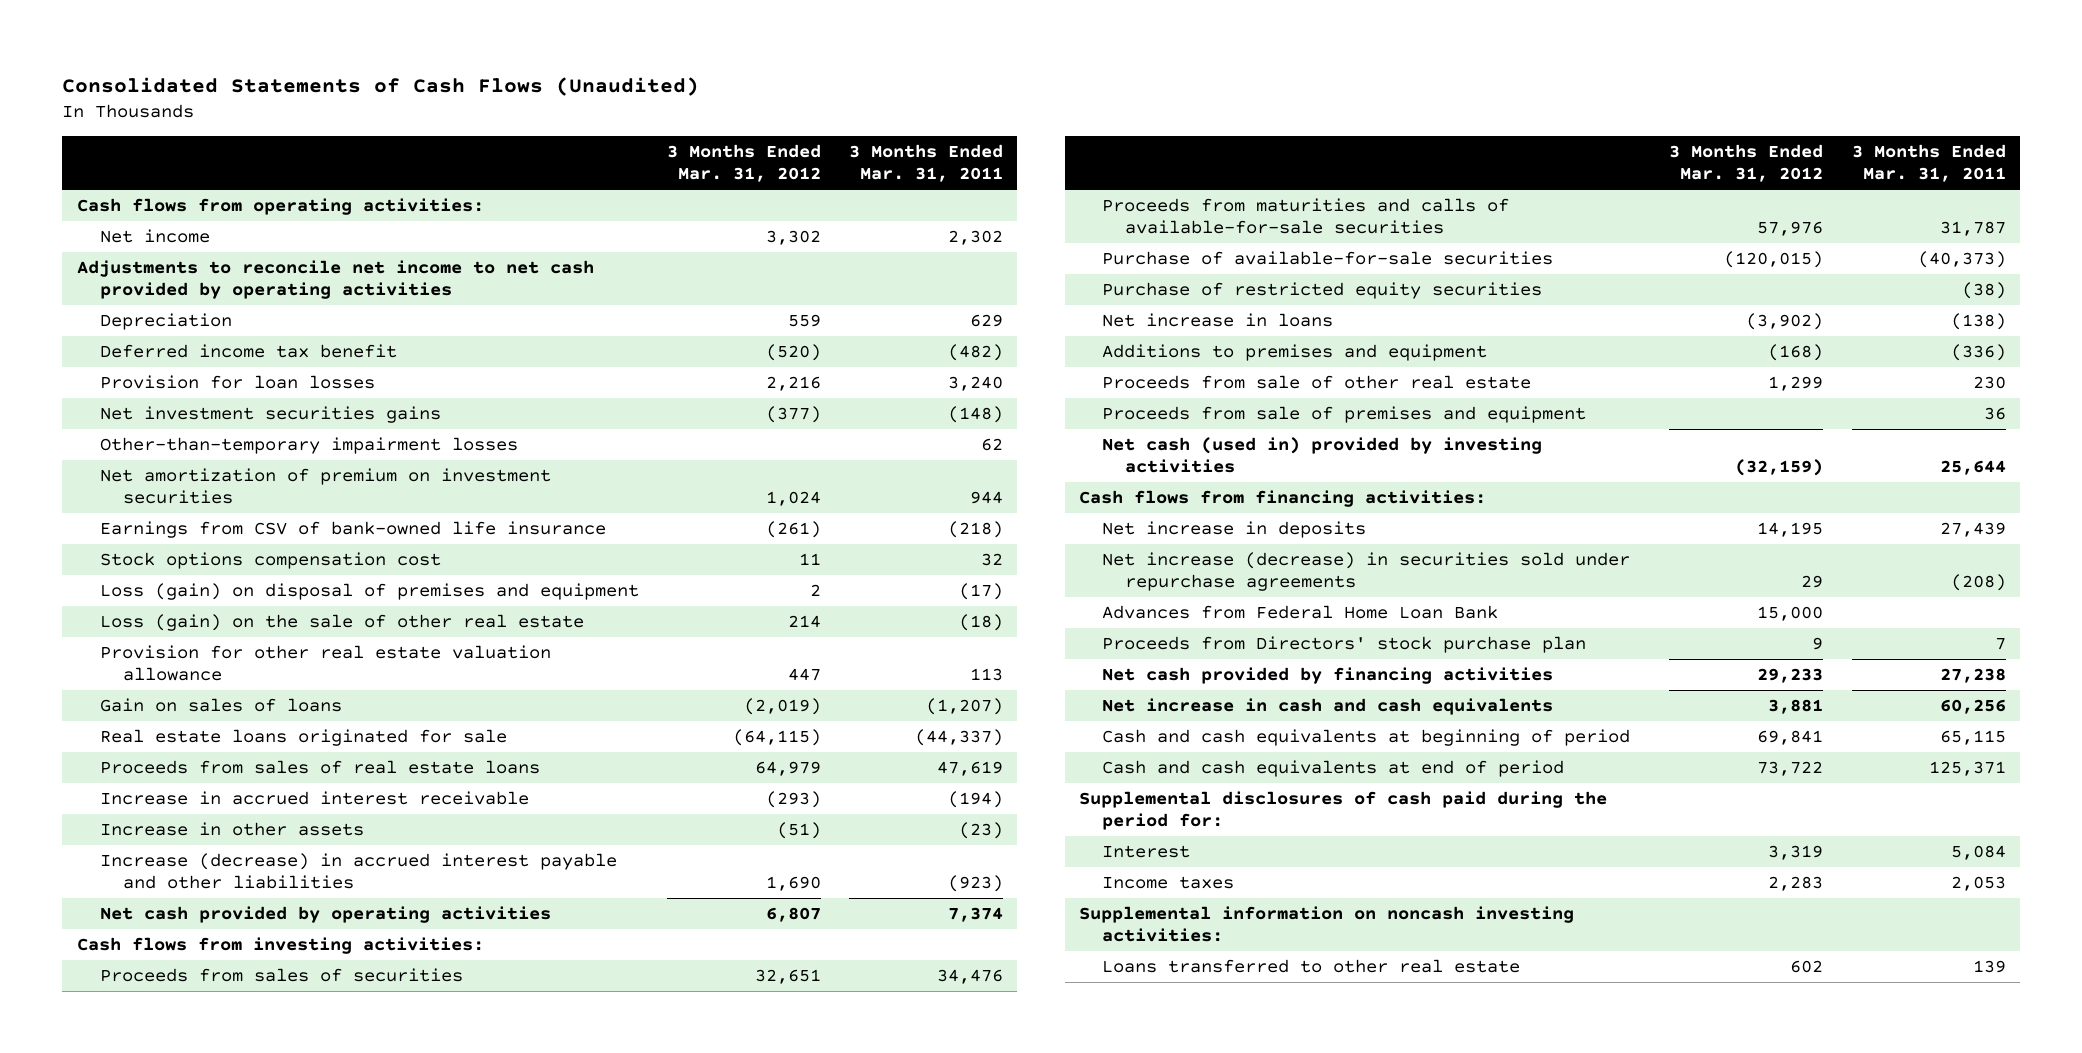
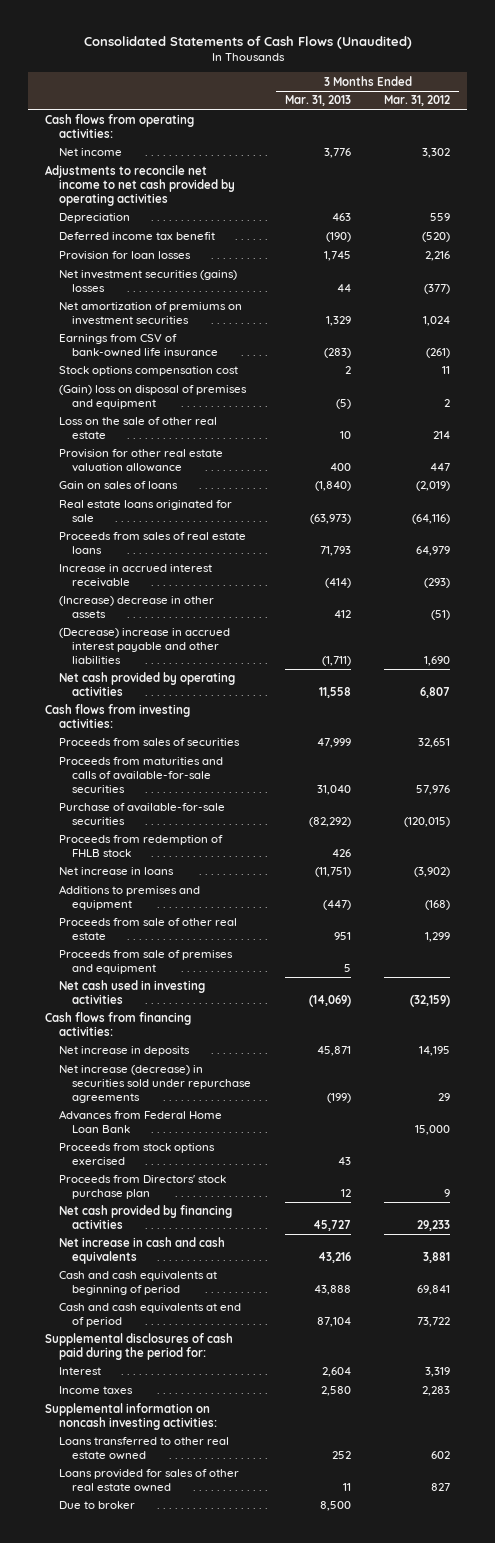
[849,144,1004,183] 3 Months Ended Mar. 31, 2011 -> none
none -> [284,95,351,107] Mar. 31, 2013
[99,437,518,455] Other-than-temporary impairment losses -> none
[99,406,441,424] Net investment securities gains -> [58,270,237,293] Net investment securities (gains) losses
[99,468,551,505] Net amortization of premium on investment securities -> [58,302,242,326] Net amortization of premiums on investment securities
[99,583,639,601] Loss (gain) on disposal of premises and equipment -> [58,385,247,410] (Gain) loss on disposal of premises and equipment
[99,614,584,632] Loss (gain) on the sale of other real estate -> [58,417,217,440] Loss on the sale of other real estate
[732,729,821,747] (64,115) -> [412,514,451,525] (64,116)
[99,822,364,837] Increase in other assets -> [58,596,214,619] (Increase) decrease in other assets
[99,853,617,890] Increase (decrease) in accrued interest payable and other liabilities -> [58,628,230,664] (Decrease) increase in accrued interest payable and other liabilities
[1101,282,1542,300] Purchase of restricted equity securities -> none
none -> [58,835,223,858] Proceeds from redemption of FHLB stock
[1101,437,1542,474] Net cash (used in) provided by investing activities -> [58,980,205,1005] Net cash used in investing activities
none -> [58,1143,215,1166] Proceeds from stock options exercised
[1101,959,1520,974] Loans transferred to other real estate -> [58,1437,229,1461] Loans transferred to other real estate owned
none -> [58,1469,239,1493] Loans provided for sales of other real estate owned
none -> [58,1501,135,1510] Due to broker

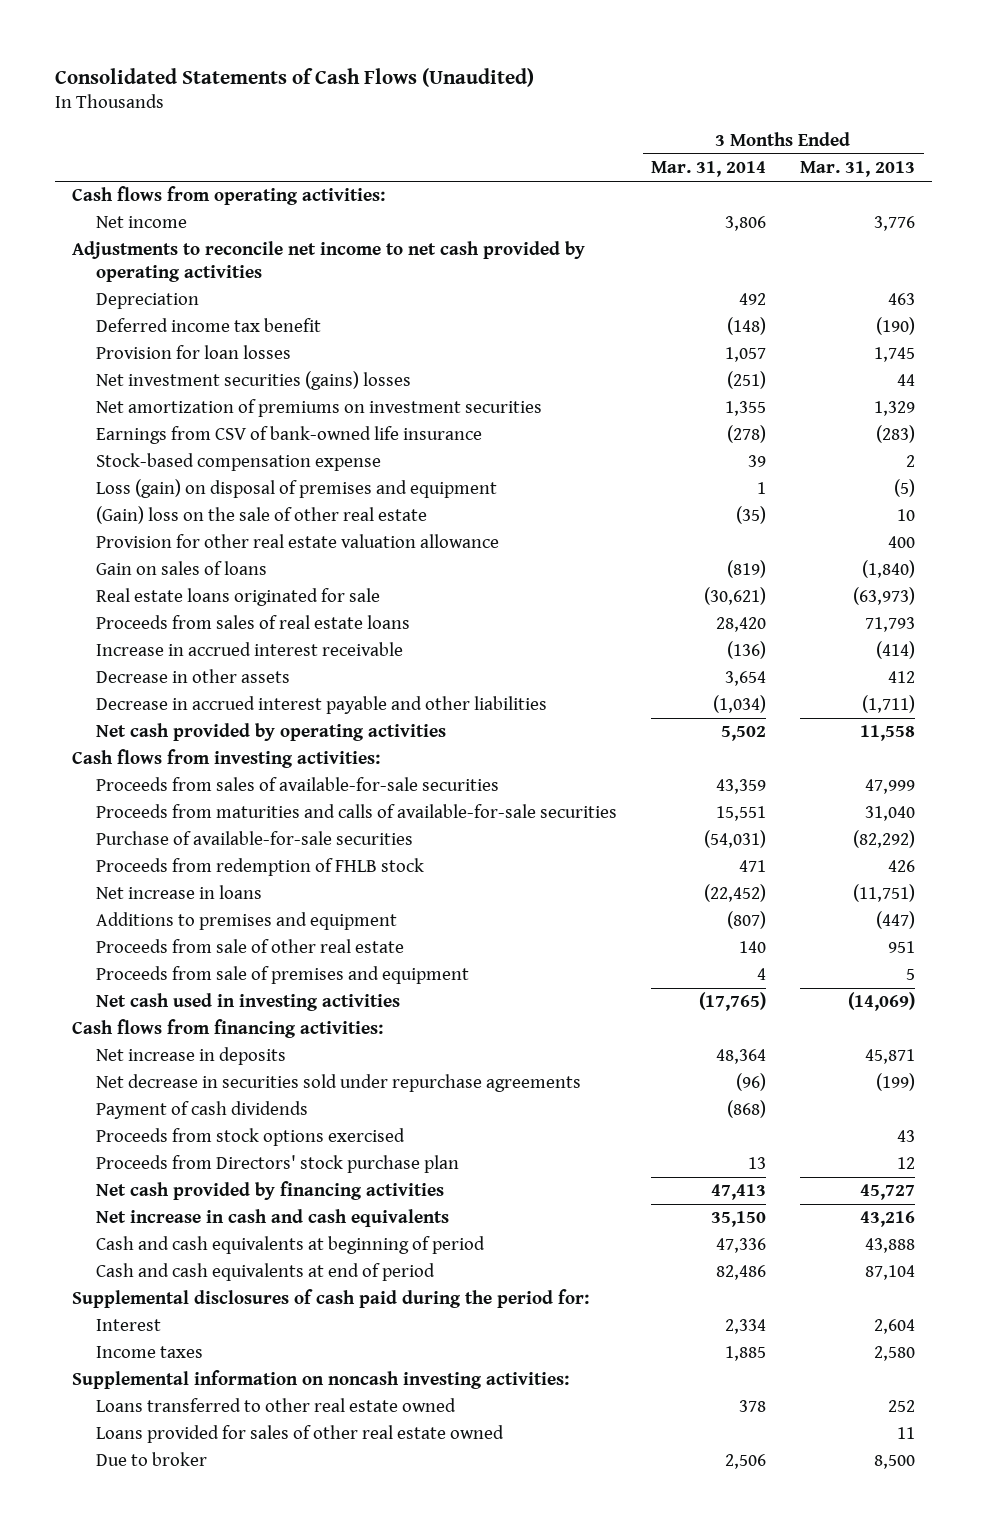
[384,95,451,107] Mar. 31, 2012 -> none
none -> [651,161,767,178] Mar. 31, 2014
[58,366,238,377] Stock options compensation cost -> [96,453,382,472] Stock-based compensation expense
[58,385,247,410] (Gain) loss on disposal of premises and equipment -> [96,479,498,499] Loss (gain) on disposal of premises and equipment
[58,417,217,440] Loss on the sale of other real estate -> [96,506,428,525] (Gain) loss on the sale of other real estate
[58,596,214,619] (Increase) decrease in other assets -> [96,669,291,684] Decrease in other assets
[58,628,230,664] (Decrease) increase in accrued interest payable and other liabilities -> [96,696,548,715] Decrease in accrued interest payable and other liabilities
[58,738,240,747] Proceeds from sales of securities -> [96,777,500,792] Proceeds from sales of available-for-sale securities
[58,1110,222,1134] Advances from Federal Home Loan Bank -> none
[58,1065,252,1103] Net increase (decrease) in securities sold under repurchase agreements -> [96,1074,582,1093] Net decrease in securities sold under repurchase agreements
none -> [96,1101,309,1120] Payment of cash dividends

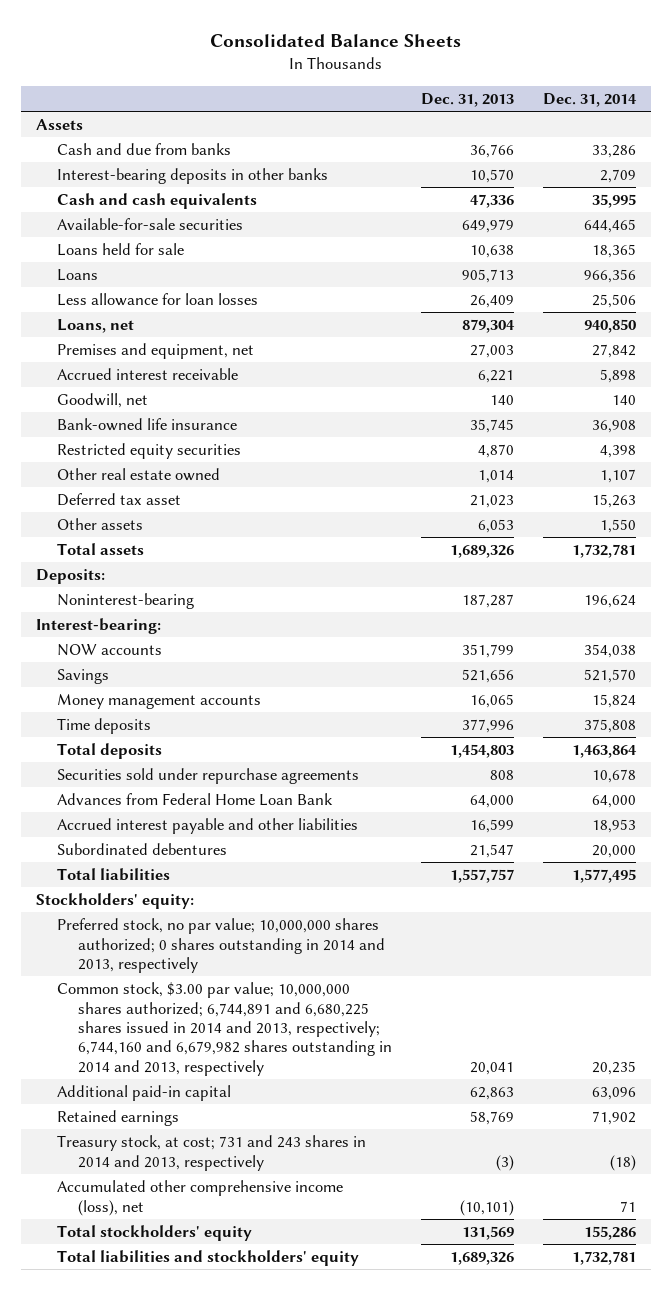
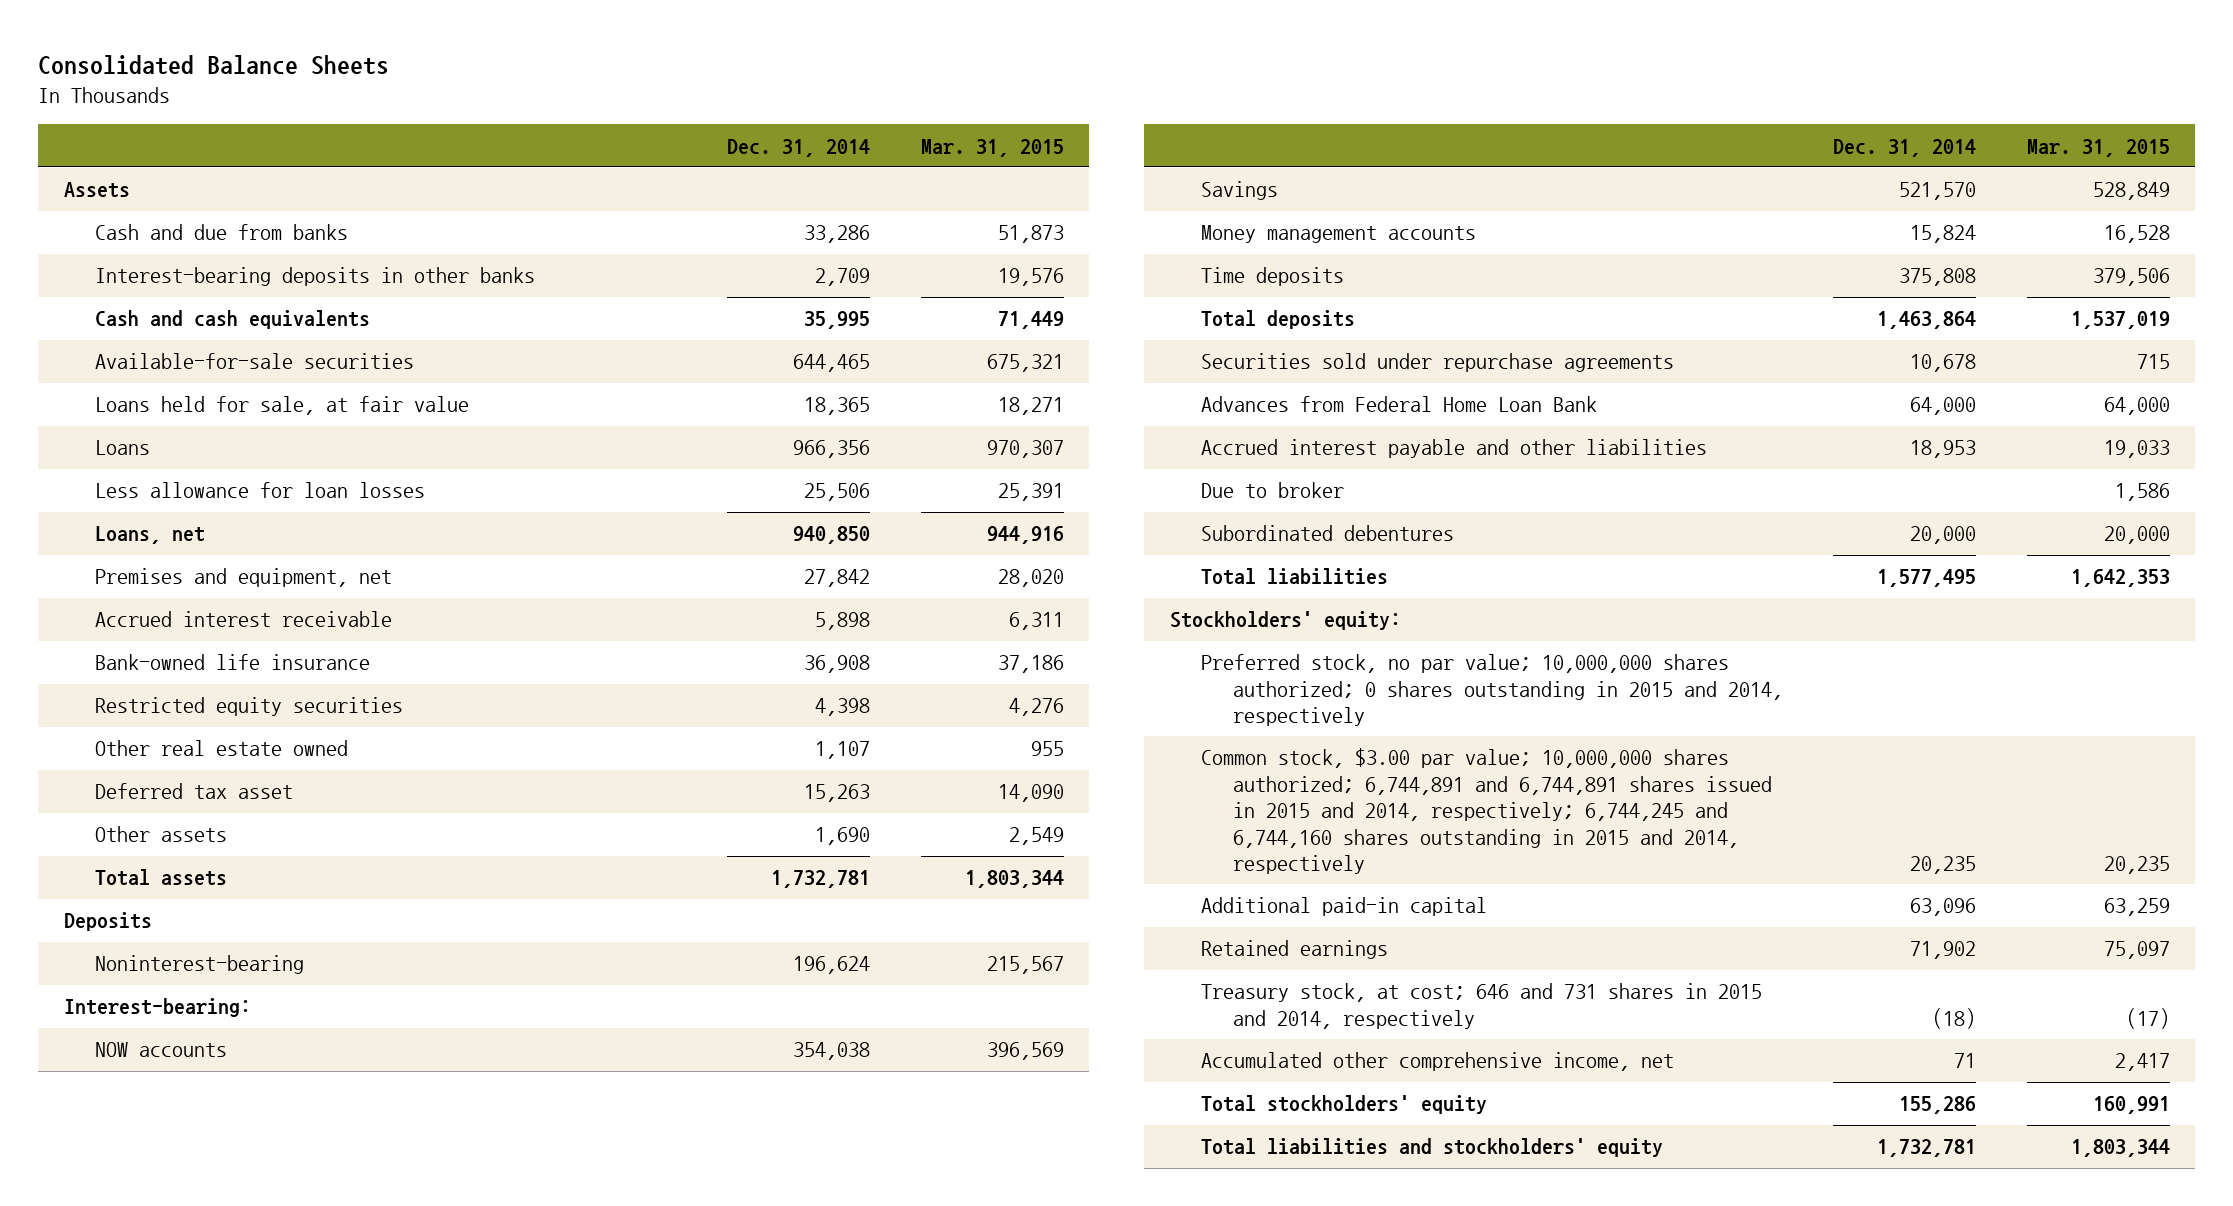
[420,93,514,108] Dec. 31, 2013 -> none
none -> [920,138,1064,157] Mar. 31, 2015
[56,243,184,257] Loans held for sale -> [95,396,470,416] Loans held for sale, at fair value
[56,393,148,409] Goodwill, net -> none
[600,519,637,534] 1,550 -> [815,827,871,846] 1,690
[35,569,105,585] Deposits: -> [63,912,152,932] Deposits
none -> [1201,482,1345,499] Due to broker
[56,918,385,973] Preferred stock, no par value; 10,000,000 shares authorized; 0 shares outstanding in 2014 and 2013, respectively -> [1201,654,1783,727] Preferred stock, no par value; 10,000,000 shares authorized; 0 shares outstanding in 2015 and 2014, respectively
[56,982,392,1076] Common stock, $3.00 par value; 10,000,000 shares authorized; 6,744,891 and 6,680,225 shares issued in 2014 and 2013, respectively; 6,744,160 and 6,679,982 shares outstanding in 2014 and 2013, respectively -> [1201,748,1772,874] Common stock, $3.00 par value; 10,000,000 shares authorized; 6,744,891 and 6,744,891 shares issued in 2015 and 2014, respectively; 6,744,245 and 6,744,160 shares outstanding in 2015 and 2014, respectively
[56,1135,366,1171] Treasury stock, at cost; 731 and 243 shares in 2014 and 2013, respectively -> [1201,983,1763,1029] Treasury stock, at cost; 646 and 731 shares in 2015 and 2014, respectively
[56,1180,343,1216] Accumulated other comprehensive income (loss), net -> [1201,1052,1675,1072] Accumulated other comprehensive income, net

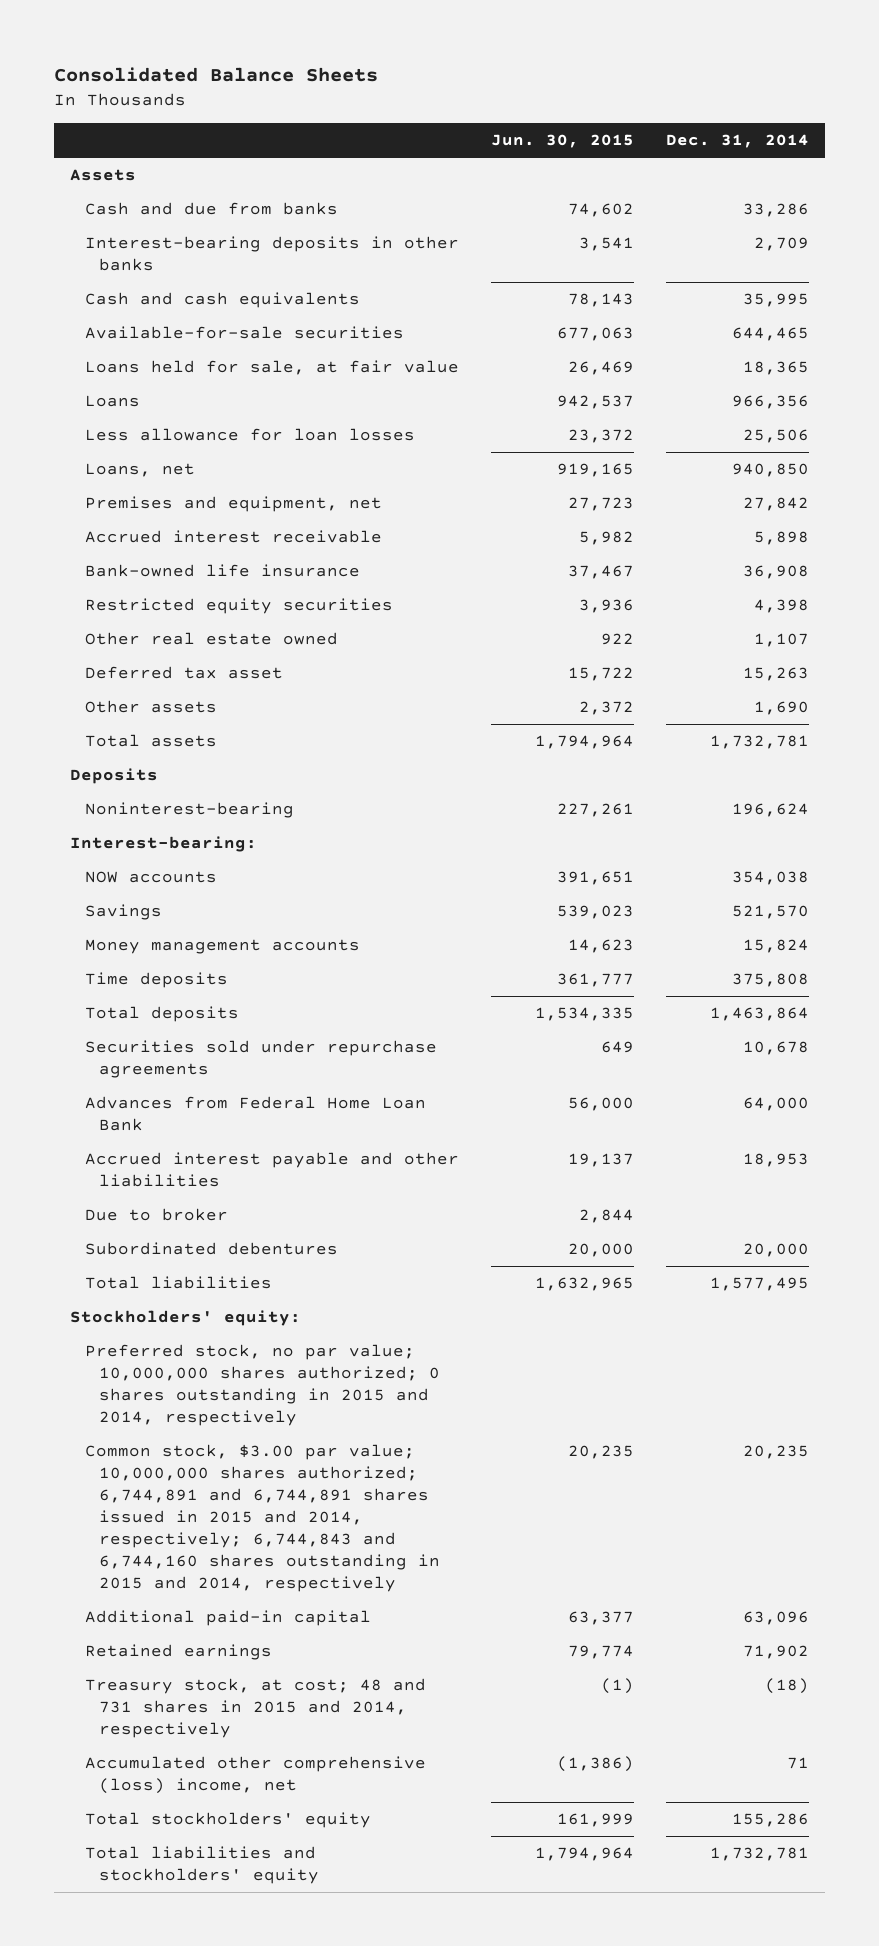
[920,138,1064,157] Mar. 31, 2015 -> none
none -> [490,134,634,149] Jun. 30, 2015
[1201,748,1772,874] Common stock, $3.00 par value; 10,000,000 shares authorized; 6,744,891 and 6,744,891 shares issued in 2015 and 2014, respectively; 6,744,245 and 6,744,160 shares outstanding in 2015 and 2014, respectively -> [84,1444,441,1592] Common stock, $3.00 par value; 10,000,000 shares authorized; 6,744,891 and 6,744,891 shares issued in 2015 and 2014, respectively; 6,744,843 and 6,744,160 shares outstanding in 2015 and 2014, respectively
[1201,983,1763,1029] Treasury stock, at cost; 646 and 731 shares in 2015 and 2014, respectively -> [84,1678,426,1739] Treasury stock, at cost; 48 and 731 shares in 2015 and 2014, respectively
[1201,1052,1675,1072] Accumulated other comprehensive income, net -> [84,1756,426,1795] Accumulated other comprehensive (loss) income, net

